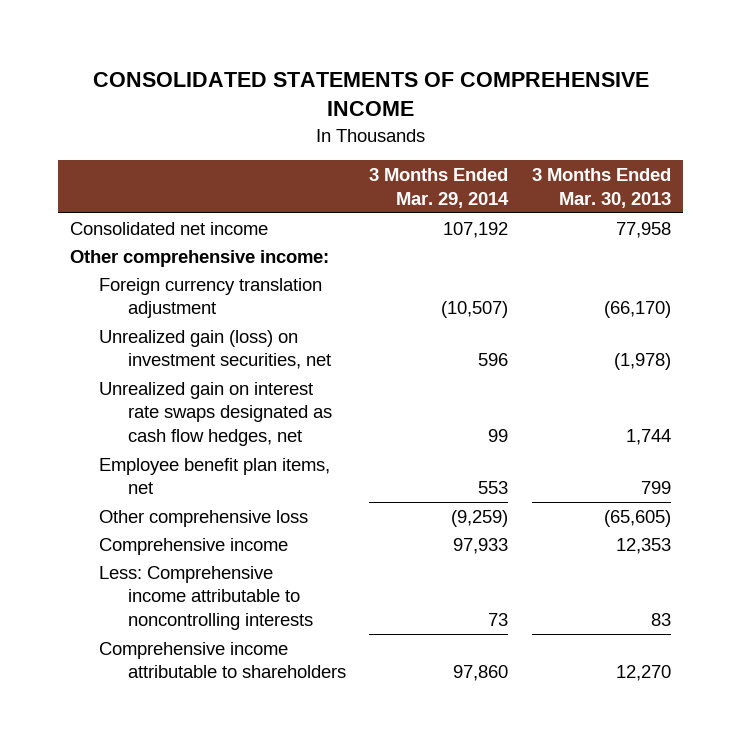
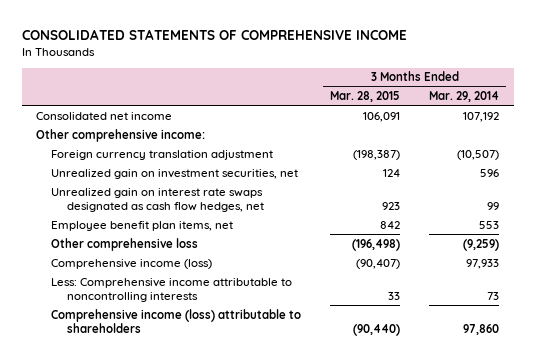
[532,168,672,208] 3 Months Ended Mar. 30, 2013 -> none
none -> [330,91,401,103] Mar. 28, 2015
[99,329,331,370] Unrealized gain (loss) on investment securities, net -> [51,168,299,179] Unrealized gain on investment securities, net
[99,537,289,555] Comprehensive income -> [51,258,213,269] Comprehensive income (loss)
[99,641,346,679] Comprehensive income attributable to shareholders -> [51,308,302,333] Comprehensive income (loss) attributable to shareholders

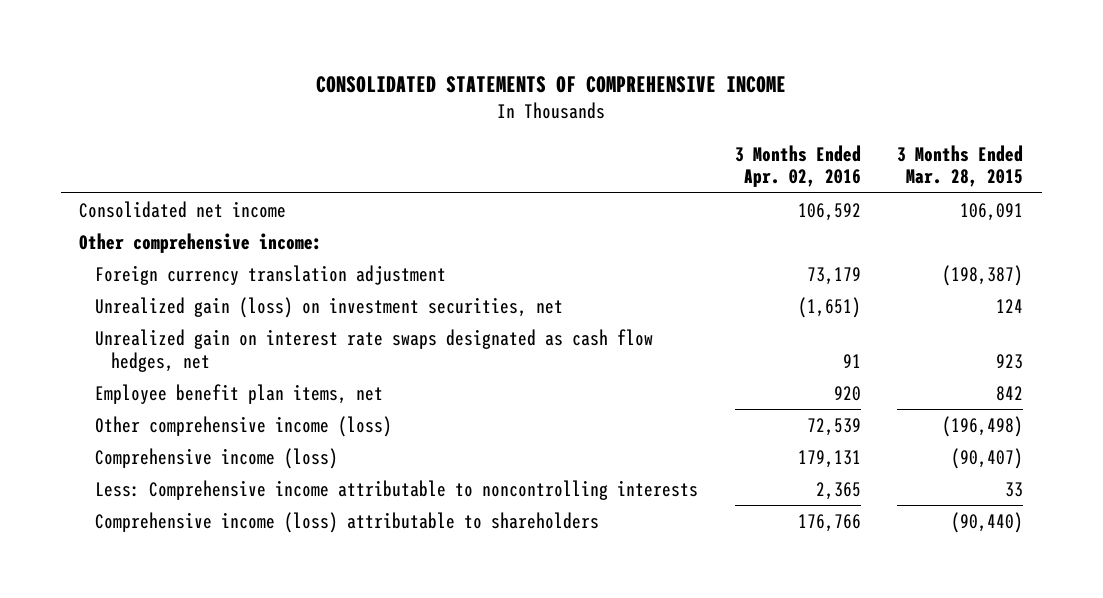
[429,91,500,103] Mar. 29, 2014 -> none
none -> [734,144,861,188] 3 Months Ended Apr. 02, 2016
[51,168,299,179] Unrealized gain on investment securities, net -> [95,296,564,318] Unrealized gain (loss) on investment securities, net
[51,237,199,251] Other comprehensive loss -> [95,415,393,437] Other comprehensive income (loss)

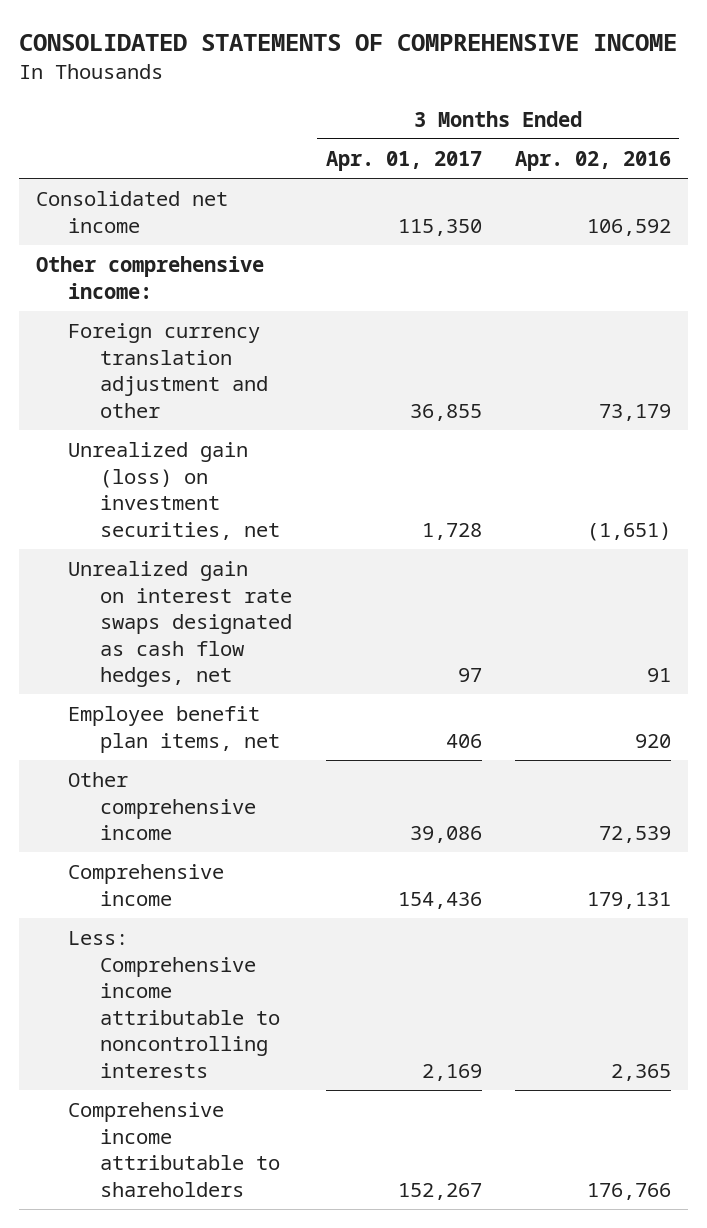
[897,144,1024,188] 3 Months Ended Mar. 28, 2015 -> none
none -> [325,151,482,172] Apr. 01, 2017
[95,264,447,285] Foreign currency translation adjustment -> [68,323,269,418] Foreign currency translation adjustment and other
[95,415,393,437] Other comprehensive income (loss) -> [68,772,257,841] Other comprehensive income
[95,447,339,469] Comprehensive income (loss) -> [68,864,225,906] Comprehensive income
[95,511,600,533] Comprehensive income (loss) attributable to shareholders -> [68,1102,281,1197] Comprehensive income attributable to shareholders

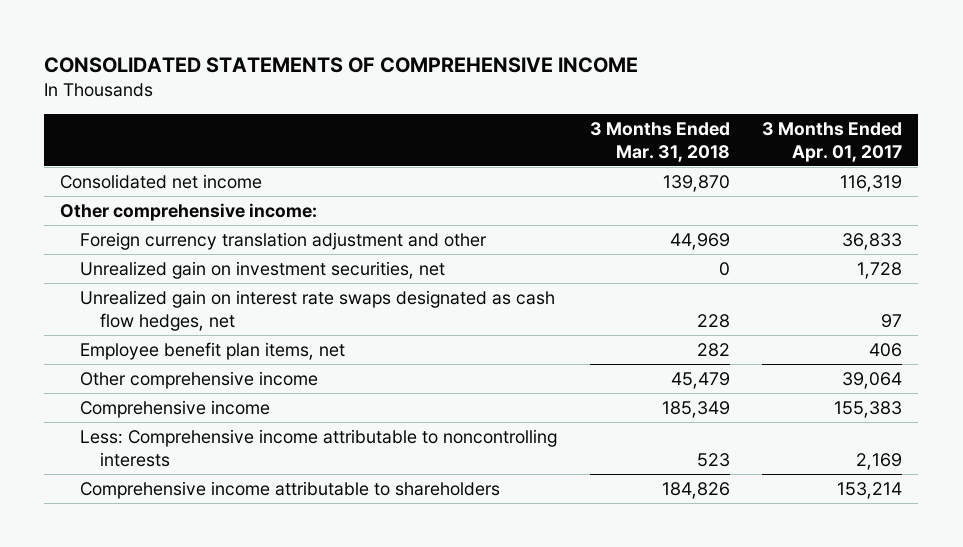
[514,151,671,172] Apr. 02, 2016 -> none
none -> [589,122,730,162] 3 Months Ended Mar. 31, 2018
[397,218,482,236] 115,350 -> [840,175,903,193] 116,319
[409,403,482,421] 36,855 -> [842,233,903,251] 36,833
[68,442,281,540] Unrealized gain (loss) on investment securities, net -> [80,261,446,280] Unrealized gain on investment securities, net
[409,826,482,844] 39,086 -> [842,372,903,390] 39,064
[397,891,482,909] 154,436 -> [834,401,903,419] 155,383
[397,1182,482,1200] 152,267 -> [837,482,903,500] 153,214

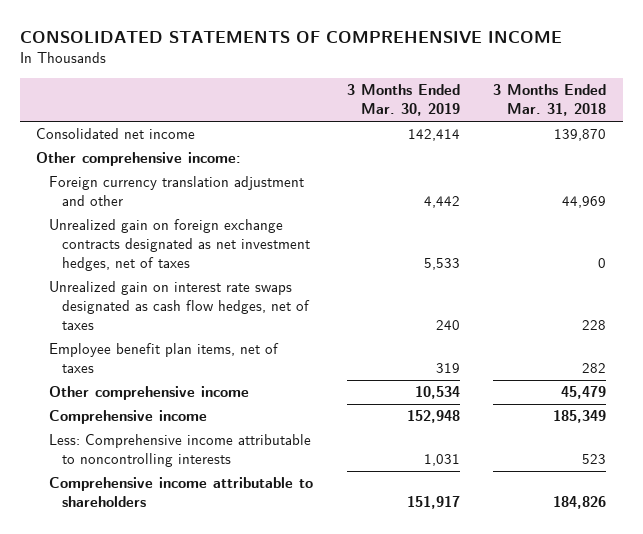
[762,122,903,162] 3 Months Ended Apr. 01, 2017 -> none
none -> [346,84,460,117] 3 Months Ended Mar. 30, 2019
[80,261,446,280] Unrealized gain on investment securities, net -> none
none -> [49,219,311,272] Unrealized gain on foreign exchange contracts designated as net investment hedges, net of taxes
[80,290,556,331] Unrealized gain on interest rate swaps designated as cash flow hedges, net -> [49,281,311,331] Unrealized gain on interest rate swaps designated as cash flow hedges, net of taxes
[80,342,346,361] Employee benefit plan items, net -> [49,343,280,374] Employee benefit plan items, net of taxes

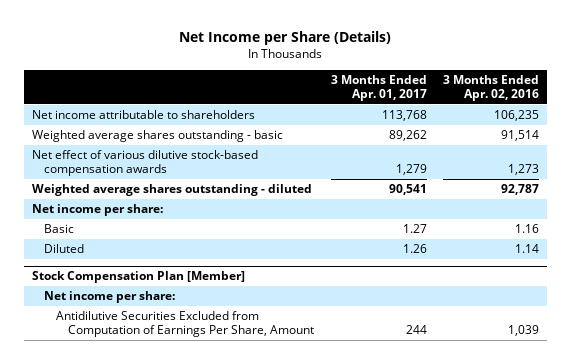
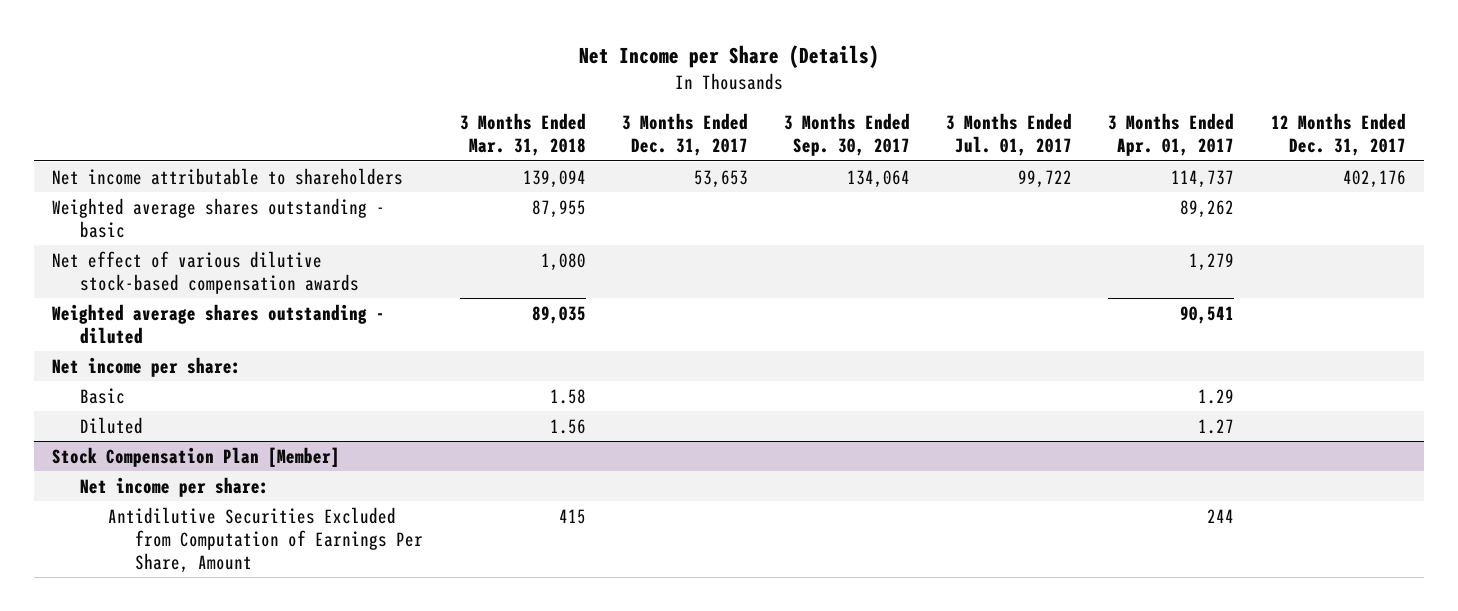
[442,74,539,102] 3 Months Ended Apr. 02, 2016 -> none
none -> [459,113,586,157] 3 Months Ended Mar. 31, 2018
none -> [621,113,748,157] 3 Months Ended Dec. 31, 2017
none -> [783,113,910,157] 3 Months Ended Sep. 30, 2017
none -> [946,113,1073,157] 3 Months Ended Jul. 01, 2017
none -> [1270,113,1406,157] 12 Months Ended Dec. 31, 2017
[381,109,427,121] 113,768 -> [1171,169,1235,188] 114,737
[402,223,427,233] 1.27 -> [1198,388,1235,404] 1.29
[402,243,427,253] 1.26 -> [1198,418,1235,434] 1.27

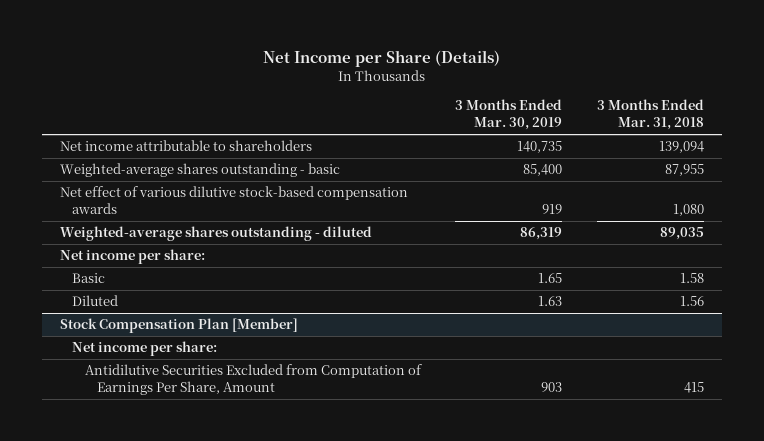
[621,113,748,157] 3 Months Ended Dec. 31, 2017 -> none
[783,113,910,157] 3 Months Ended Sep. 30, 2017 -> none
[946,113,1073,157] 3 Months Ended Jul. 01, 2017 -> none
[1108,113,1235,157] 3 Months Ended Apr. 01, 2017 -> none
[1270,113,1406,157] 12 Months Ended Dec. 31, 2017 -> none
none -> [455,99,563,131] 3 Months Ended Mar. 30, 2019
[52,197,386,238] Weighted average shares outstanding - basic -> [59,163,340,178] Weighted-average shares outstanding - basic
[52,303,386,344] Weighted average shares outstanding - diluted -> [59,226,372,242] Weighted-average shares outstanding - diluted

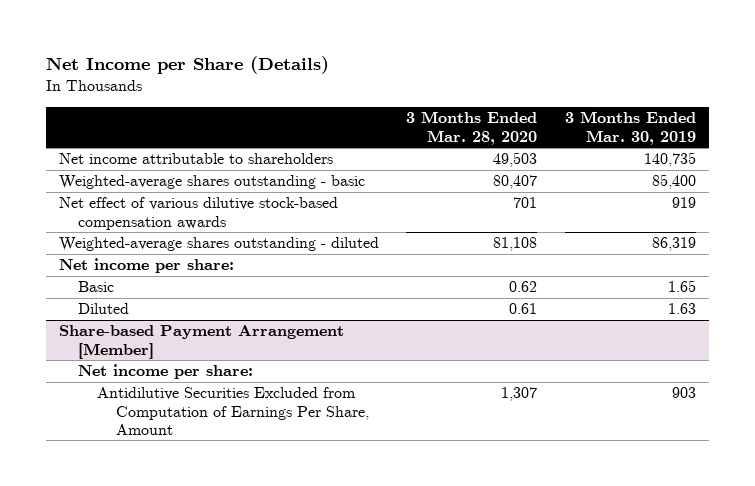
[597,99,705,131] 3 Months Ended Mar. 31, 2018 -> none
none -> [406,111,538,145] 3 Months Ended Mar. 28, 2020
[59,318,298,334] Stock Compensation Plan [Member] -> [59,325,345,359] Share-based Payment Arrangement [Member]

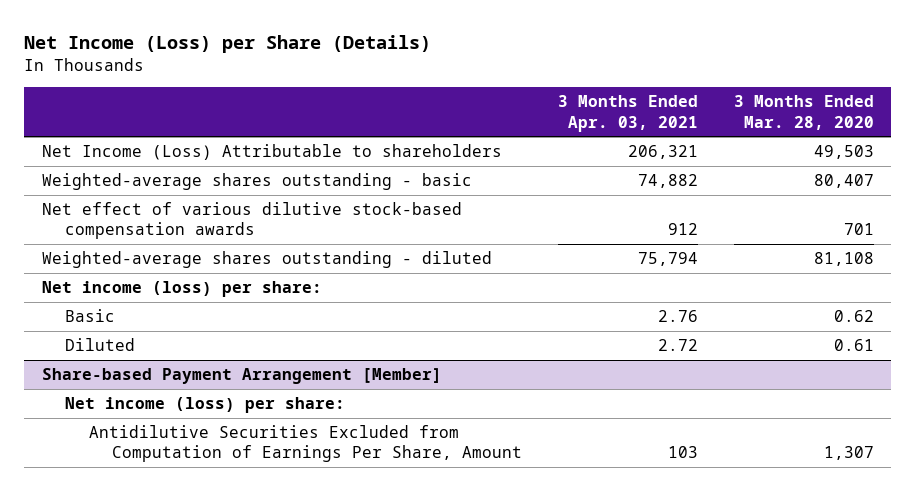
[45,56,329,75] Net Income per Share (Details) -> [24,35,432,54] Net Income (Loss) per Share (Details)
[564,111,696,145] 3 Months Ended Mar. 30, 2019 -> none
none -> [558,95,699,132] 3 Months Ended Apr. 03, 2021
[59,153,334,165] Net income attributable to shareholders -> [41,144,502,161] Net Income (Loss) Attributable to shareholders
[59,258,235,274] Net income per share: -> [41,281,322,298] Net income (loss) per share:
[78,364,254,380] Net income per share: -> [65,397,346,414] Net income (loss) per share:

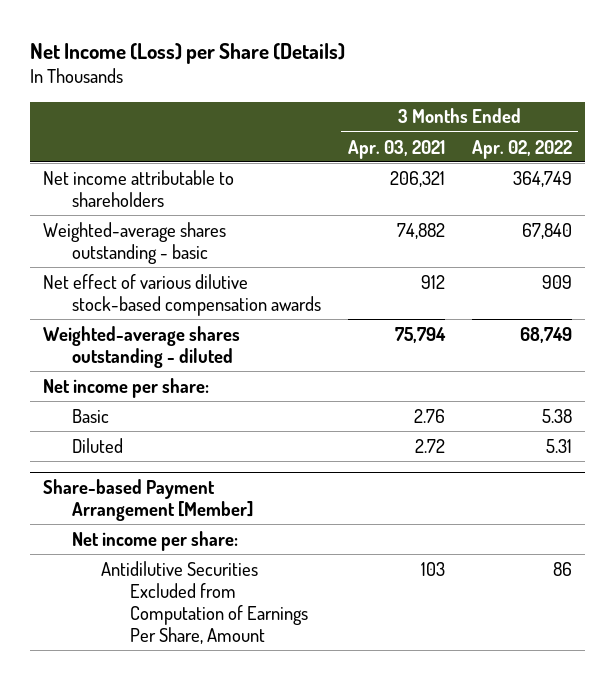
[733,95,874,130] 3 Months Ended Mar. 28, 2020 -> none
none -> [471,139,572,159] Apr. 02, 2022
[41,144,502,161] Net Income (Loss) Attributable to shareholders -> [43,169,235,207] Net income attributable to shareholders
[41,281,322,298] Net income (loss) per share: -> [43,377,210,398] Net income per share:
[65,397,346,414] Net income (loss) per share: -> [72,530,239,551] Net income per share:

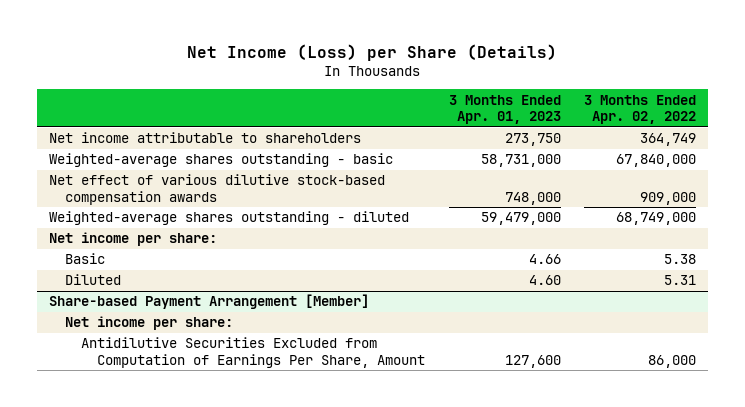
[347,139,445,159] Apr. 03, 2021 -> none
none -> [448,94,561,125] 3 Months Ended Apr. 01, 2023
[521,222,572,239] 67,840 -> [616,154,697,168] 67,840,000
[541,274,572,289] 909 -> [640,191,697,205] 909,000
[519,326,572,343] 68,749 -> [616,212,697,226] 68,749,000
[552,561,572,576] 86 -> [648,354,697,368] 86,000

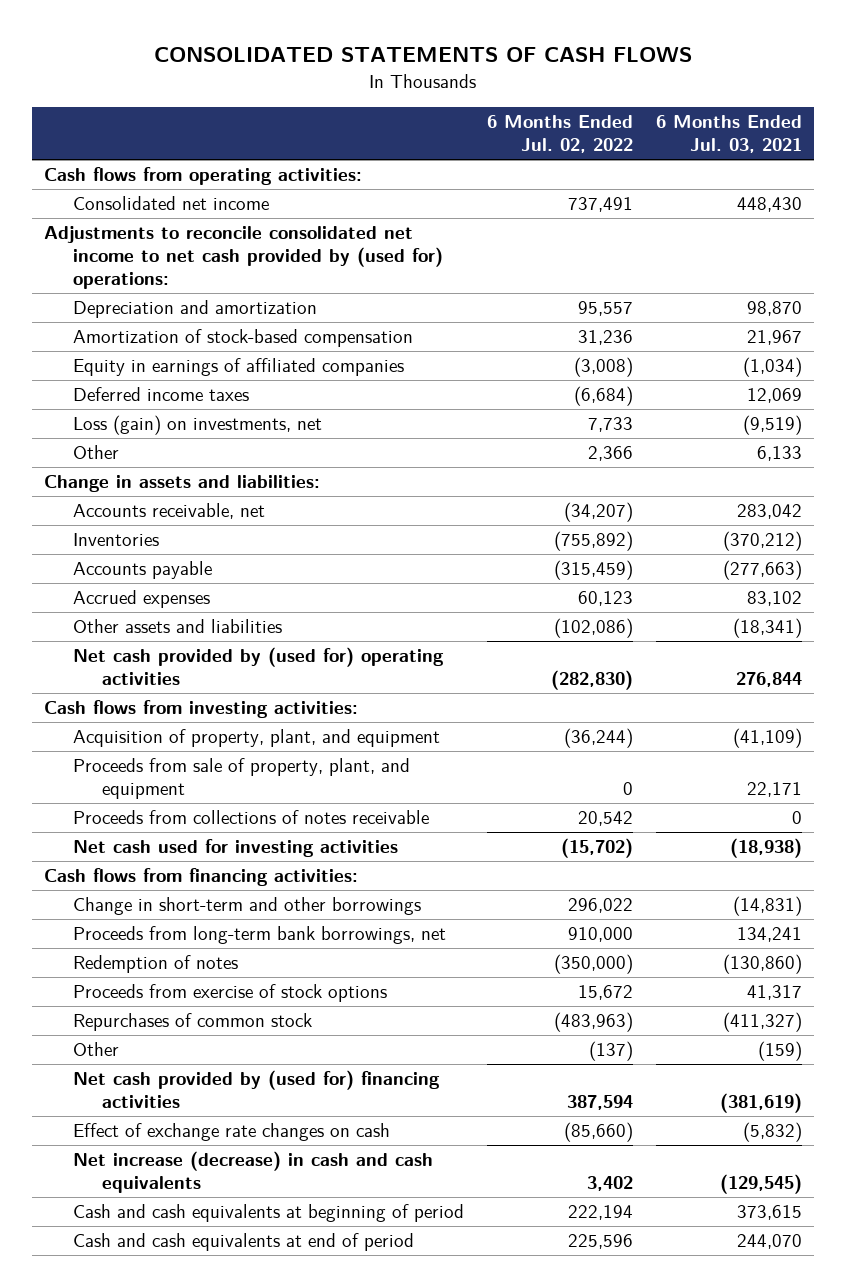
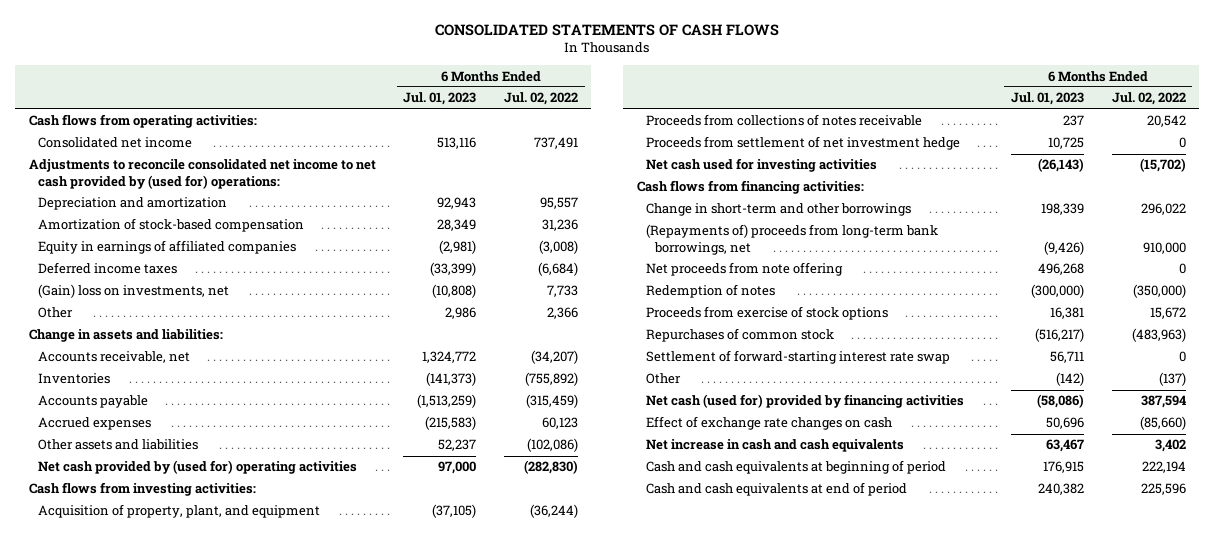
[656,115,803,154] 6 Months Ended Jul. 03, 2021 -> none
none -> [403,92,477,106] Jul. 01, 2023
[73,415,323,436] Loss (gain) on investments, net -> [38,284,230,299] (Gain) loss on investments, net
[73,758,411,800] Proceeds from sale of property, plant, and equipment -> none
none -> [645,136,960,151] Proceeds from settlement of net investment hedge
[73,926,447,945] Proceeds from long-term bank borrowings, net -> [645,224,938,255] (Repayments of) proceeds from long-term bank borrowings, net
none -> [645,262,843,277] Net proceeds from note offering
none -> [645,350,950,365] Settlement of forward-starting interest rate swap
[73,1070,441,1109] Net cash provided by (used for) financing activities -> [645,394,964,409] Net cash (used for) provided by financing activities
[73,1151,434,1194] Net increase (decrease) in cash and cash equivalents -> [645,439,904,453] Net increase in cash and cash equivalents

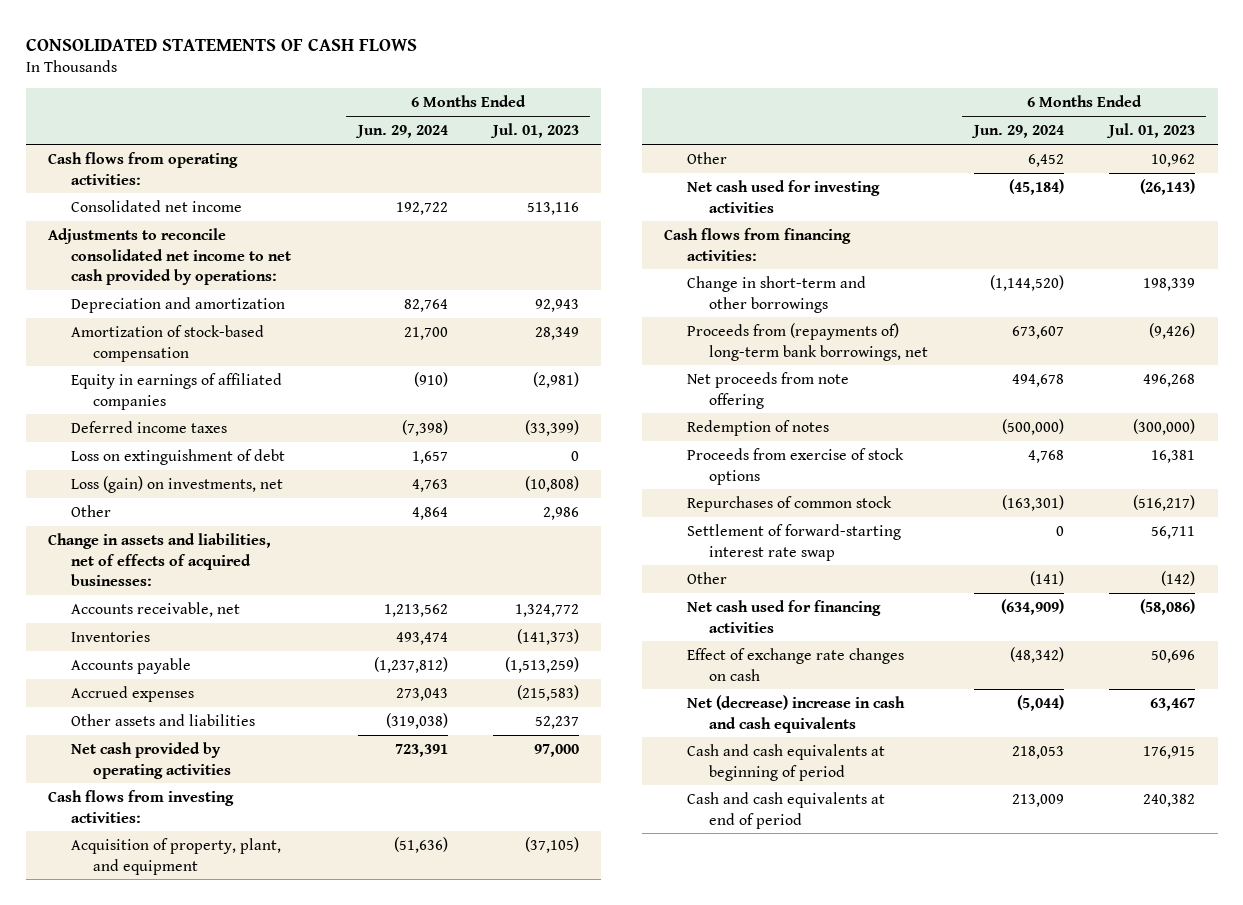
[503,92,578,106] Jul. 02, 2022 -> none
none -> [354,125,448,139] Jun. 29, 2024
[29,159,377,189] Adjustments to reconcile consolidated net income to net cash provided by (used for) operations: -> [48,227,291,286] Adjustments to reconcile consolidated net income to net cash provided by operations:
none -> [70,448,285,465] Loss on extinguishment of debt
[38,284,230,299] (Gain) loss on investments, net -> [70,475,283,493] Loss (gain) on investments, net
[29,329,224,343] Change in assets and liabilities: -> [48,532,272,587] Change in assets and liabilities, net of effects of acquired businesses:
[38,460,358,475] Net cash provided by (used for) operating activities -> [70,741,232,779] Net cash provided by operating activities
[645,114,922,127] Proceeds from collections of notes receivable -> none
[645,136,960,151] Proceeds from settlement of net investment hedge -> none
none -> [686,151,727,164] Other
[645,224,938,255] (Repayments of) proceeds from long-term bank borrowings, net -> [686,322,929,361] Proceeds from (repayments of) long-term bank borrowings, net
[645,394,964,409] Net cash (used for) provided by financing activities -> [686,599,881,633] Net cash used for financing activities
[645,439,904,453] Net increase in cash and cash equivalents -> [686,694,905,733] Net (decrease) increase in cash and cash equivalents

